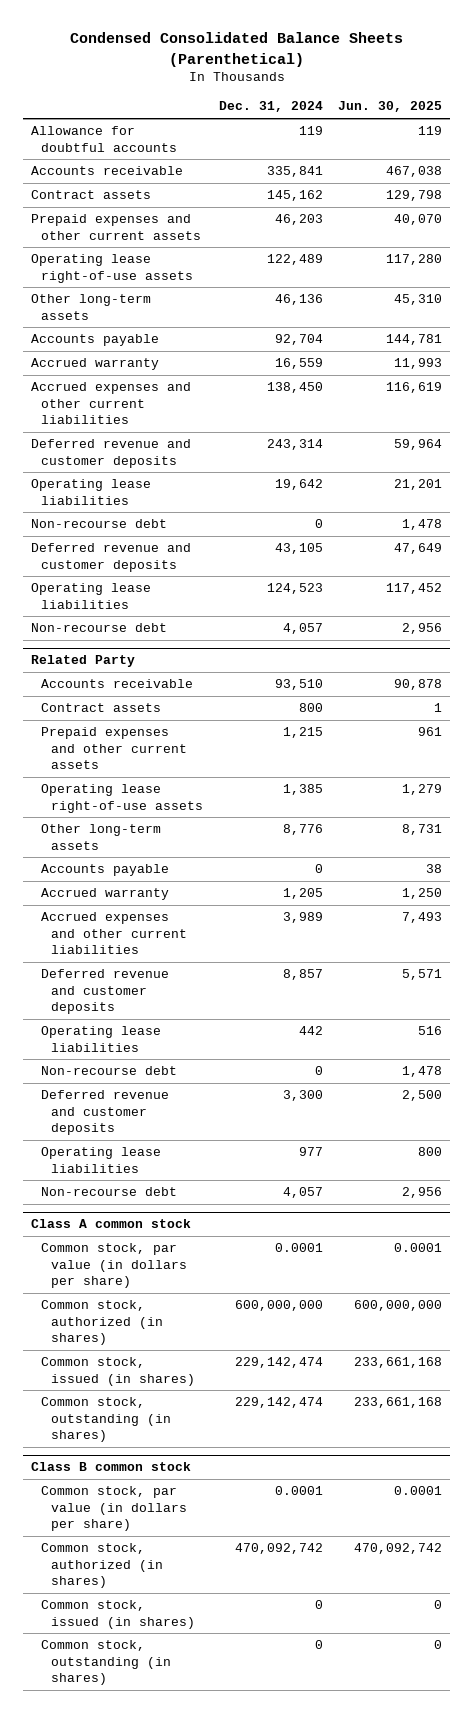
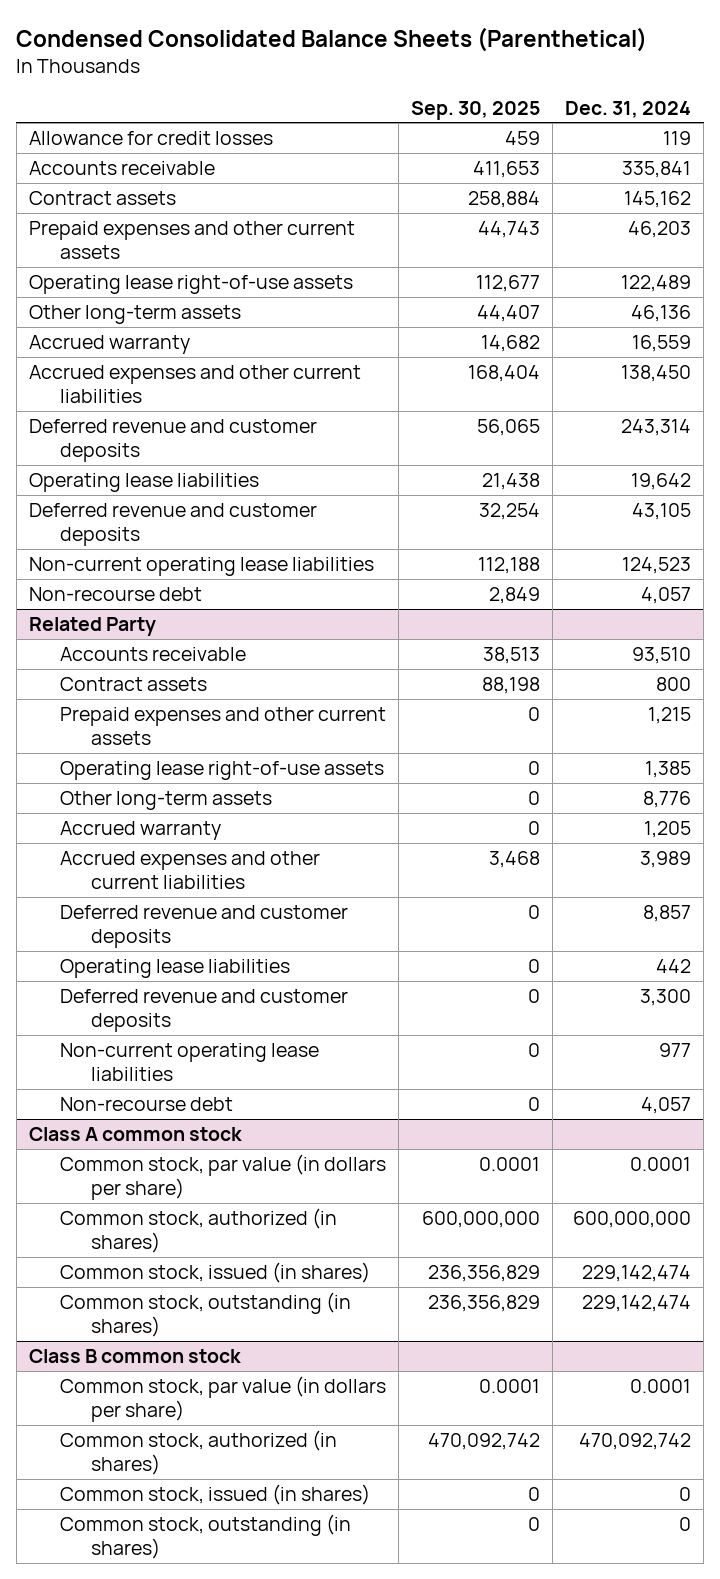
[338,101,443,113] Jun. 30, 2025 -> none
none -> [411,100,541,120] Sep. 30, 2025
[31,126,178,152] Allowance for doubtful accounts -> [28,131,273,146] Allowance for credit losses
[31,334,160,347] Accounts payable -> none
[31,519,168,529] Non-recourse debt -> none
[31,583,152,609] Operating lease liabilities -> [28,557,374,577] Non-current operating lease liabilities
[41,864,170,877] Accounts payable -> none
[41,1066,178,1076] Non-recourse debt -> none
[41,1147,162,1173] Operating lease liabilities -> [59,1043,319,1082] Non-current operating lease liabilities

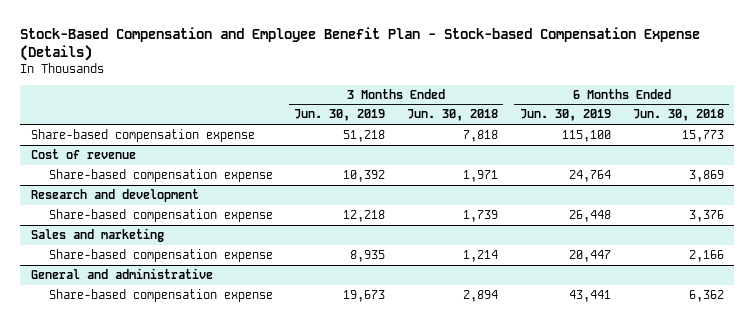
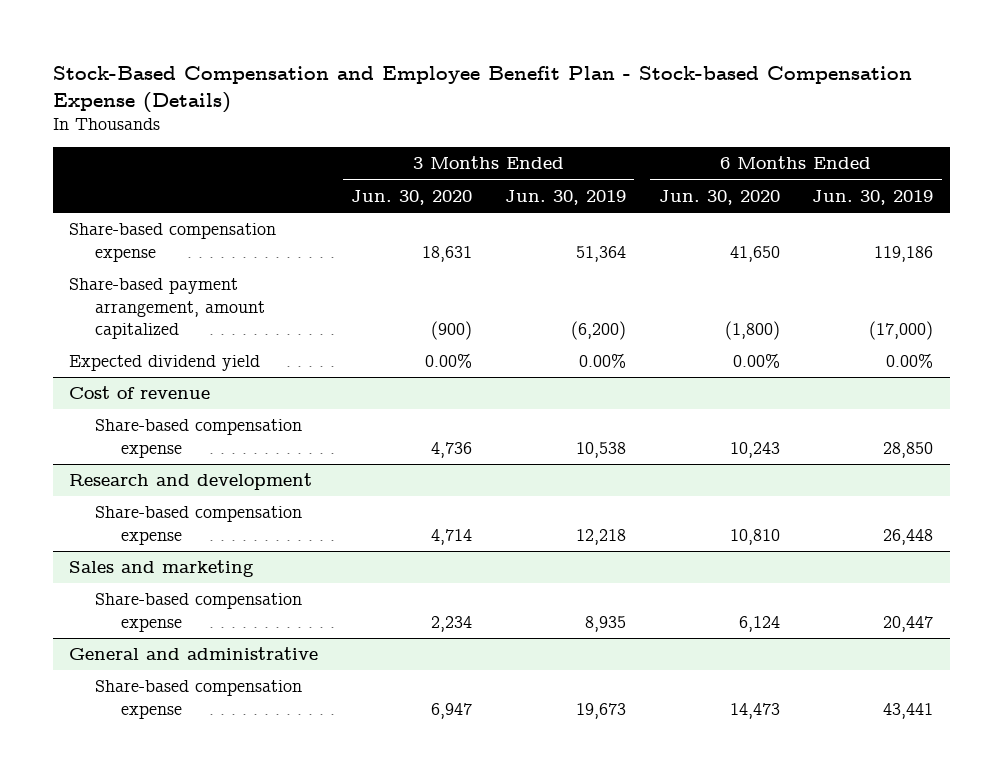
[407,109,499,122] Jun. 30, 2018 -> none
[632,109,724,122] Jun. 30, 2018 -> none
none -> [351,189,473,205] Jun. 30, 2020
none -> [658,189,780,205] Jun. 30, 2020
[343,129,386,142] 51,218 -> [575,245,626,262] 51,364
[561,129,611,142] 115,100 -> [874,245,934,262] 119,186
none -> [69,278,266,340] Share-based payment arrangement, amount capitalized
none -> [69,355,261,372] Expected dividend yield
[343,169,386,182] 10,392 -> [575,441,626,458] 10,538
[568,169,611,182] 24,764 -> [883,441,934,458] 28,850

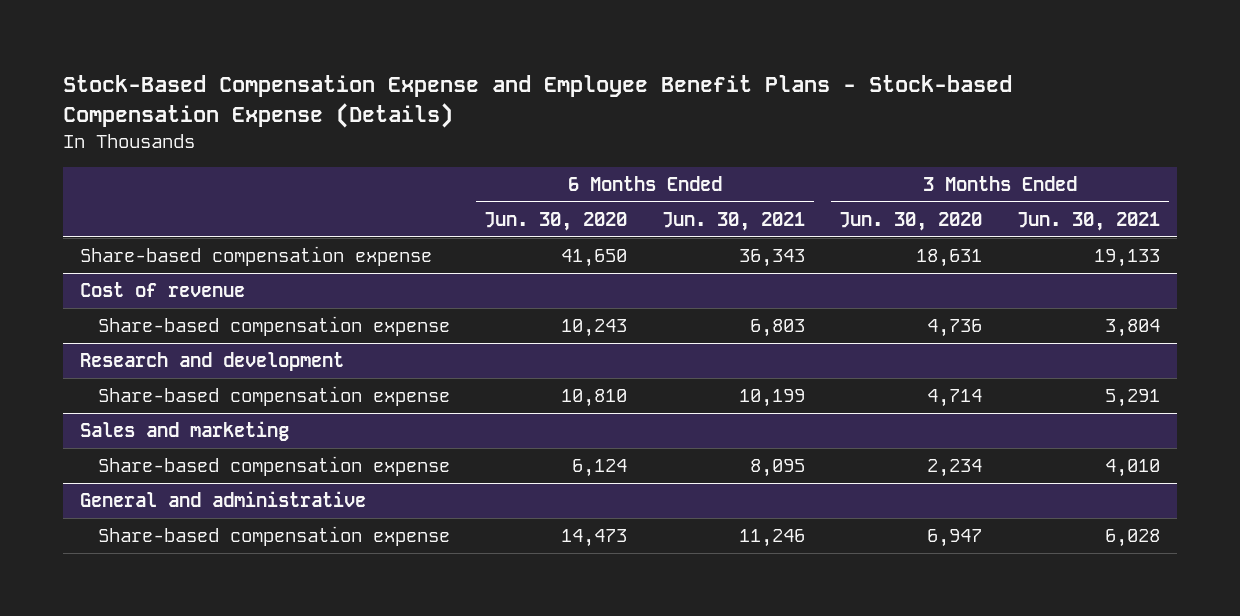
[53,65,913,113] Stock-Based Compensation and Employee Benefit Plan - Stock-based Compensation Expense (Details) -> [62,75,1012,128] Stock-Based Compensation Expense and Employee Benefit Plans - Stock-based Compensation Expense (Details)
[504,189,626,205] Jun. 30, 2019 -> none
[812,189,934,205] Jun. 30, 2019 -> none
none -> [661,211,805,231] Jun. 30, 2021
none -> [1016,211,1160,231] Jun. 30, 2021
[69,278,266,340] Share-based payment arrangement, amount capitalized -> none
[69,355,261,372] Expected dividend yield -> none

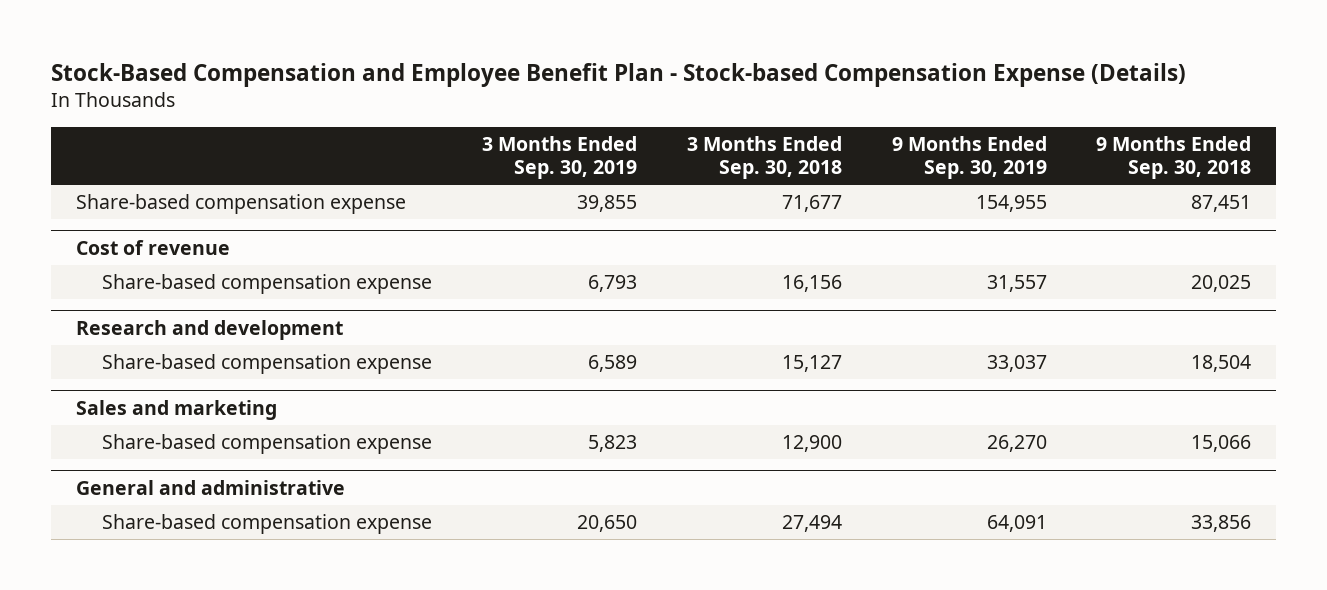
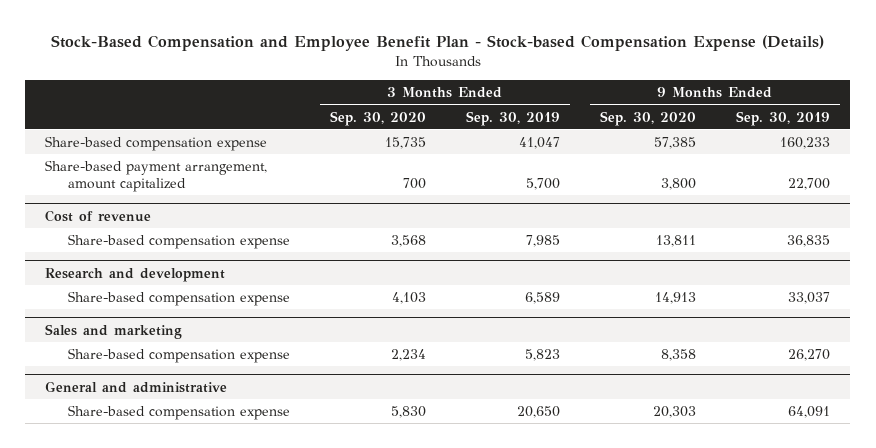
[686,135,842,180] 3 Months Ended Sep. 30, 2018 -> none
[1096,135,1252,180] 9 Months Ended Sep. 30, 2018 -> none
none -> [329,110,426,126] Sep. 30, 2020
none -> [600,110,697,126] Sep. 30, 2020
[577,194,638,212] 39,855 -> [519,137,561,150] 41,047
[975,194,1047,212] 154,955 -> [780,137,831,150] 160,233
none -> [45,160,268,193] Share-based payment arrangement, amount capitalized
[588,274,638,292] 6,793 -> [526,235,561,248] 7,985
[986,274,1047,292] 31,557 -> [787,235,831,248] 36,835

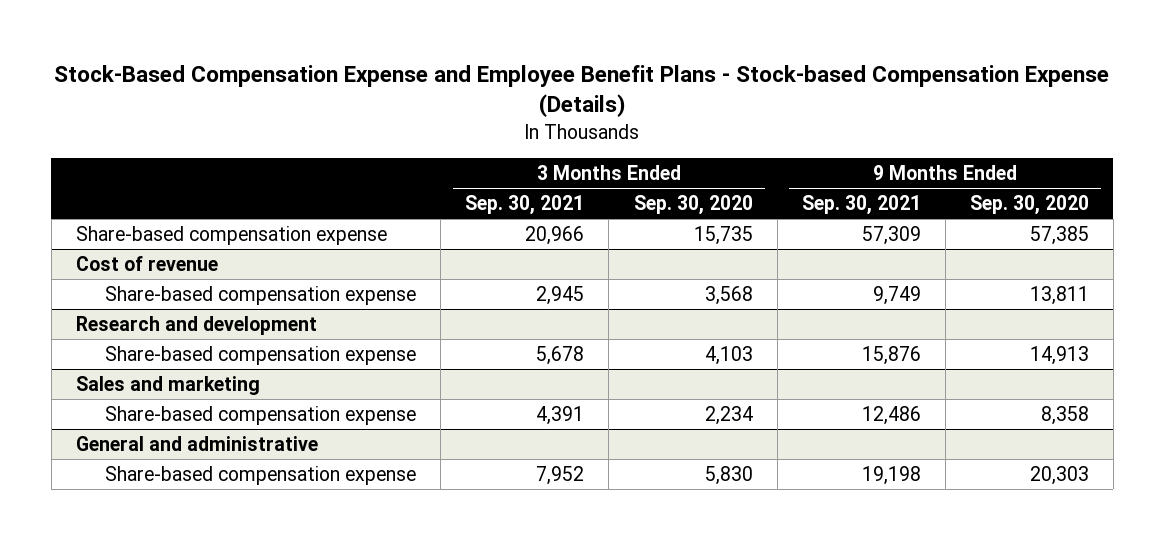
[50,35,824,52] Stock-Based Compensation and Employee Benefit Plan - Stock-based Compensation Expense (Details) -> [54,64,1110,118] Stock-Based Compensation Expense and Employee Benefit Plans - Stock-based Compensation Expense (Details)
[466,110,561,126] Sep. 30, 2019 -> none
[736,110,831,126] Sep. 30, 2019 -> none
none -> [465,195,585,216] Sep. 30, 2021
none -> [801,195,921,216] Sep. 30, 2021
[45,160,268,193] Share-based payment arrangement, amount capitalized -> none

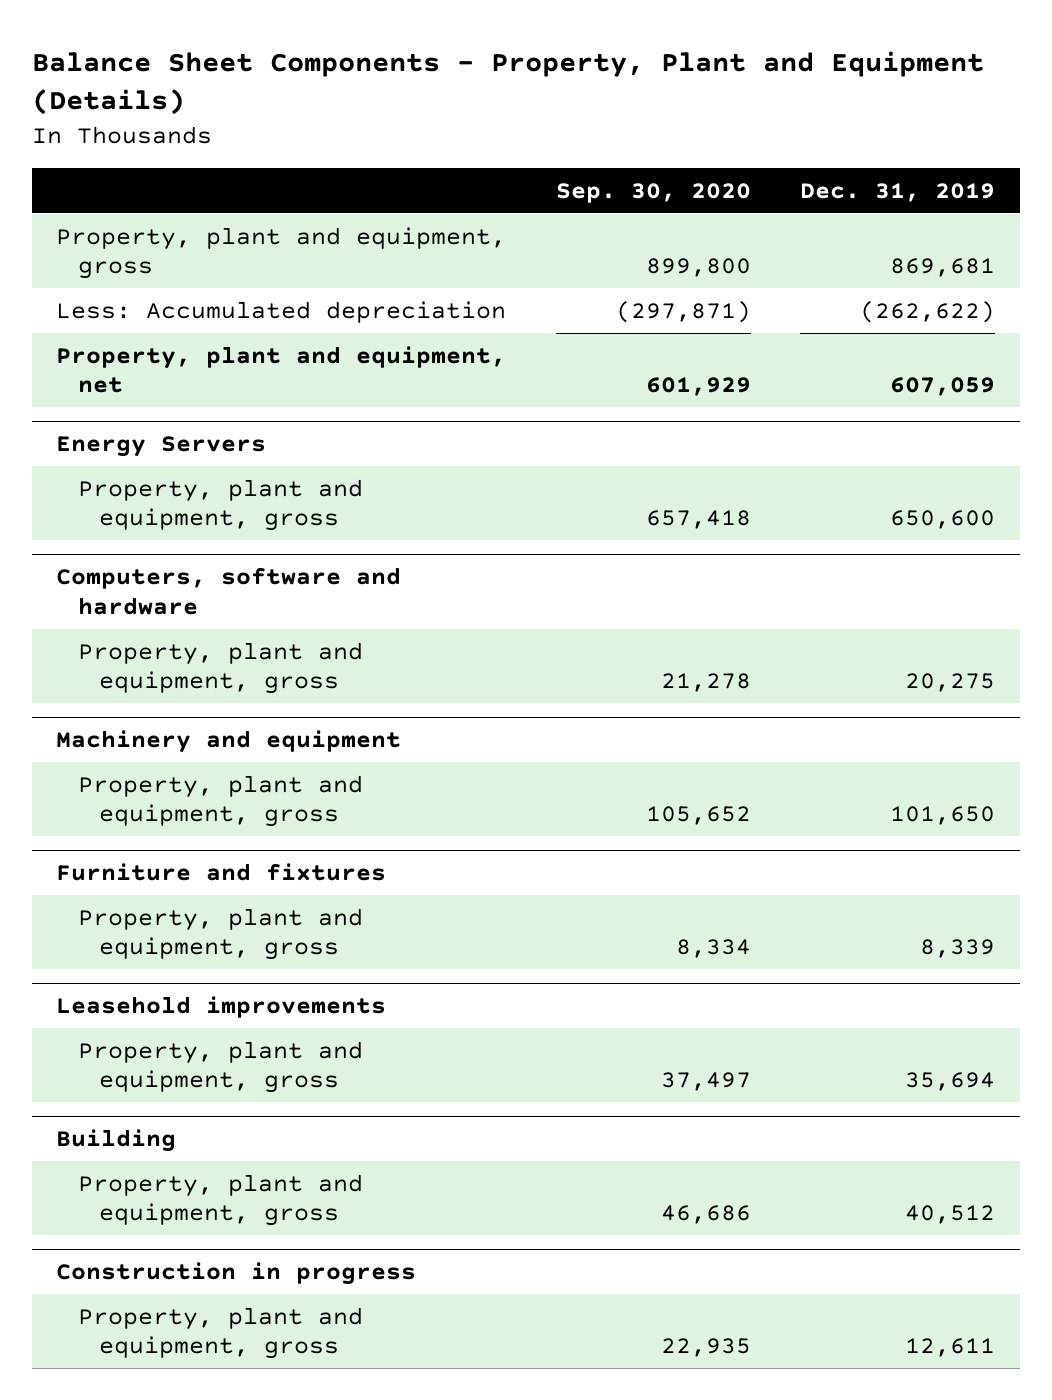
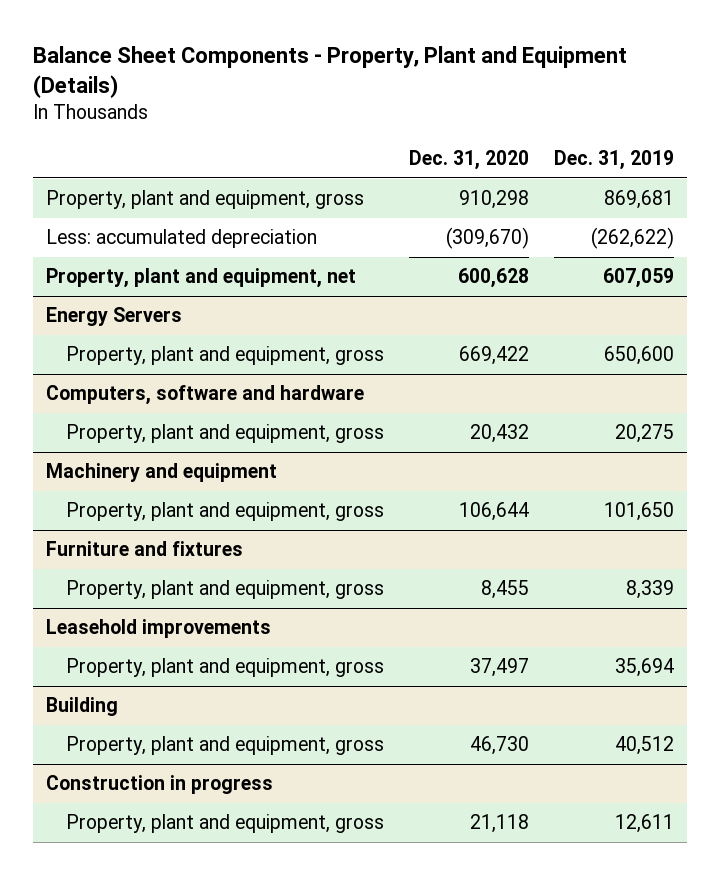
[555,183,751,204] Sep. 30, 2020 -> none
none -> [409,149,530,170] Dec. 31, 2020
[56,300,507,323] Less: Accumulated depreciation -> [45,229,317,249] Less: accumulated depreciation

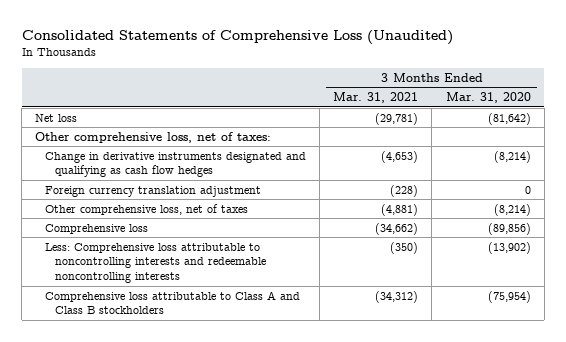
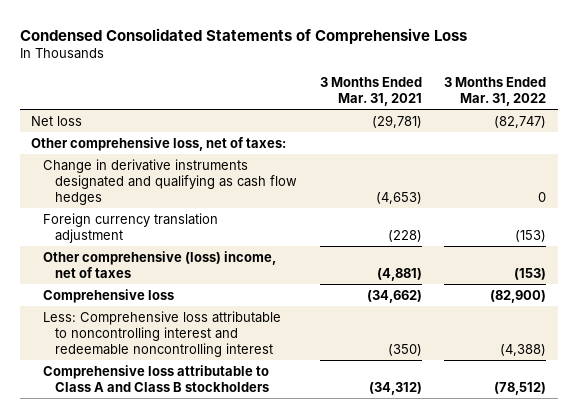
[21,30,453,46] Consolidated Statements of Comprehensive Loss (Unaudited) -> [20,27,468,44] Condensed Consolidated Statements of Comprehensive Loss
[445,92,531,104] Mar. 31, 2020 -> none
none -> [444,77,547,107] 3 Months Ended Mar. 31, 2022
[45,203,249,215] Other comprehensive loss, net of taxes -> [43,250,277,278] Other comprehensive (loss) income, net of taxes
[45,242,266,284] Less: Comprehensive loss attributable to noncontrolling interests and redeemable noncontrolling interests -> [43,310,282,357] Less: Comprehensive loss attributable to noncontrolling interest and redeemable noncontrolling interest

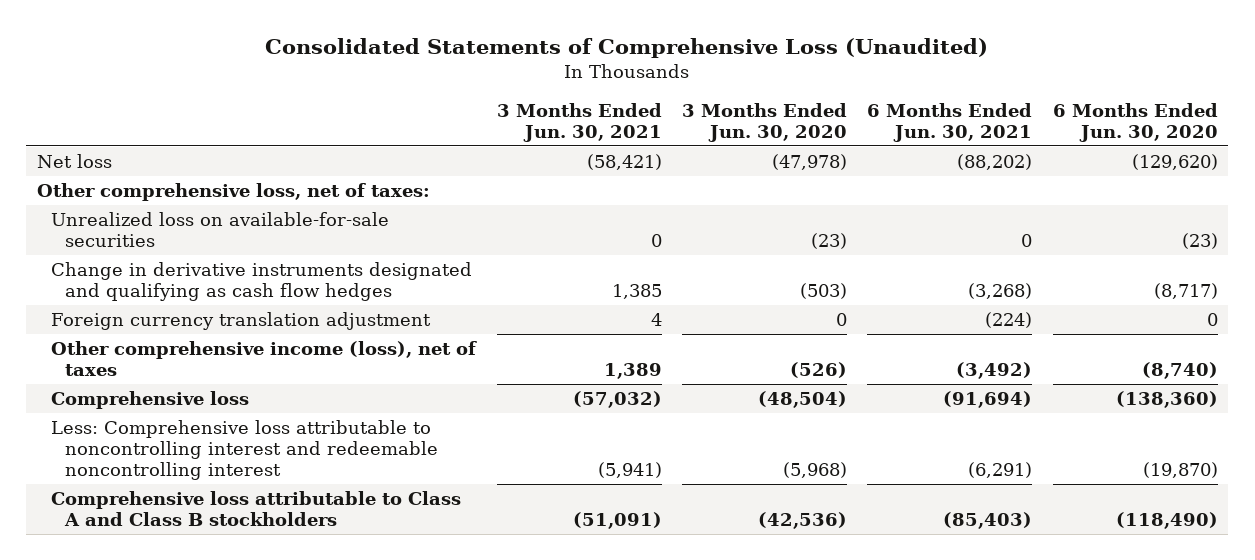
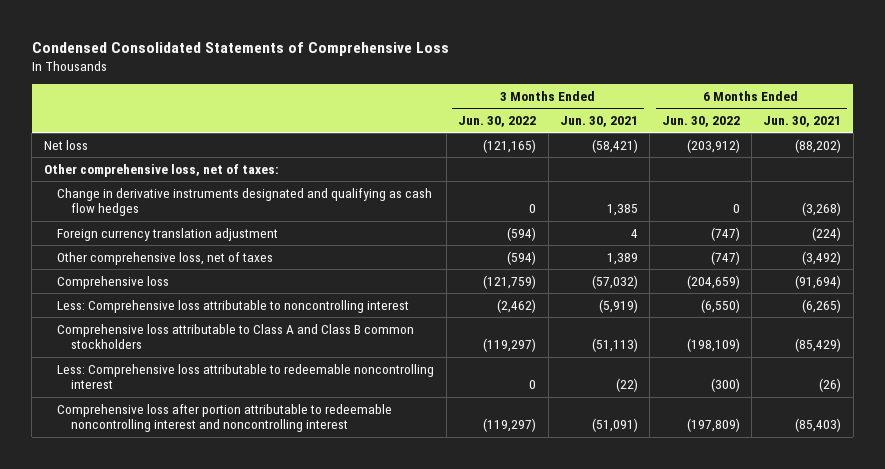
[265,38,989,59] Consolidated Statements of Comprehensive Loss (Unaudited) -> [31,41,449,56] Condensed Consolidated Statements of Comprehensive Loss
[681,102,847,143] 3 Months Ended Jun. 30, 2020 -> none
[1052,102,1218,143] 6 Months Ended Jun. 30, 2020 -> none
none -> [458,116,537,128] Jun. 30, 2022
none -> [661,116,740,128] Jun. 30, 2022
[51,211,390,247] Unrealized loss on available-for-sale securities -> none
[51,340,478,376] Other comprehensive income (loss), net of taxes -> [57,251,274,265] Other comprehensive loss, net of taxes
[51,419,439,480] Less: Comprehensive loss attributable to noncontrolling interest and redeemable noncontrolling interest -> [57,299,410,313] Less: Comprehensive loss attributable to noncontrolling interest
[597,461,662,478] (5,941) -> [598,298,638,313] (5,919)
[968,461,1033,478] (6,291) -> [802,298,842,313] (6,265)
[51,490,462,526] Comprehensive loss attributable to Class A and Class B stockholders -> [57,323,415,350] Comprehensive loss attributable to Class A and Class B common stockholders
[572,511,662,529] (51,091) -> [591,338,638,353] (51,113)
[943,511,1033,529] (85,403) -> [795,338,842,353] (85,429)
none -> [57,363,435,390] Less: Comprehensive loss attributable to redeemable noncontrolling interest
none -> [57,403,393,433] Comprehensive loss after portion attributable to redeemable noncontrolling interest and noncontrolling interest

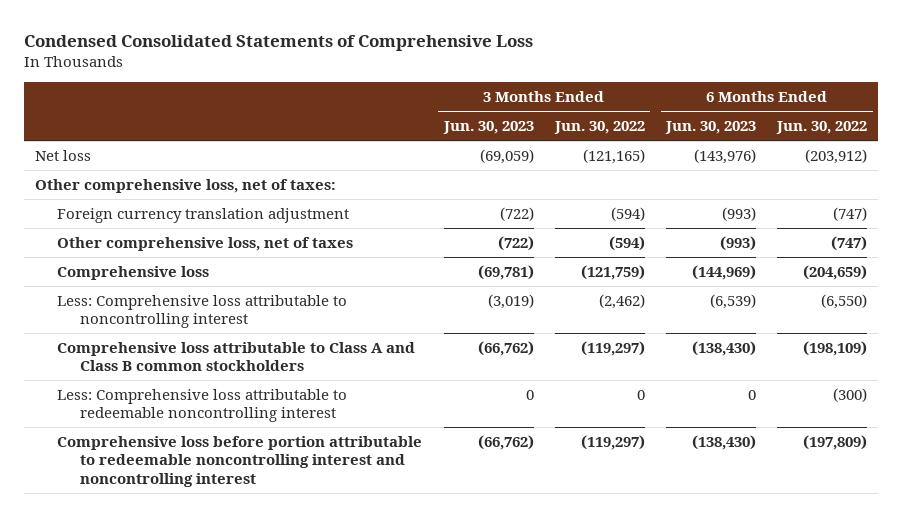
[559,116,638,128] Jun. 30, 2021 -> none
[763,116,842,128] Jun. 30, 2021 -> none
none -> [442,121,534,135] Jun. 30, 2023
none -> [665,121,757,135] Jun. 30, 2023
[57,187,433,217] Change in derivative instruments designated and qualifying as cash flow hedges -> none
[57,403,393,433] Comprehensive loss after portion attributable to redeemable noncontrolling interest and noncontrolling interest -> [57,435,423,487] Comprehensive loss before portion attributable to redeemable noncontrolling interest and noncontrolling interest

